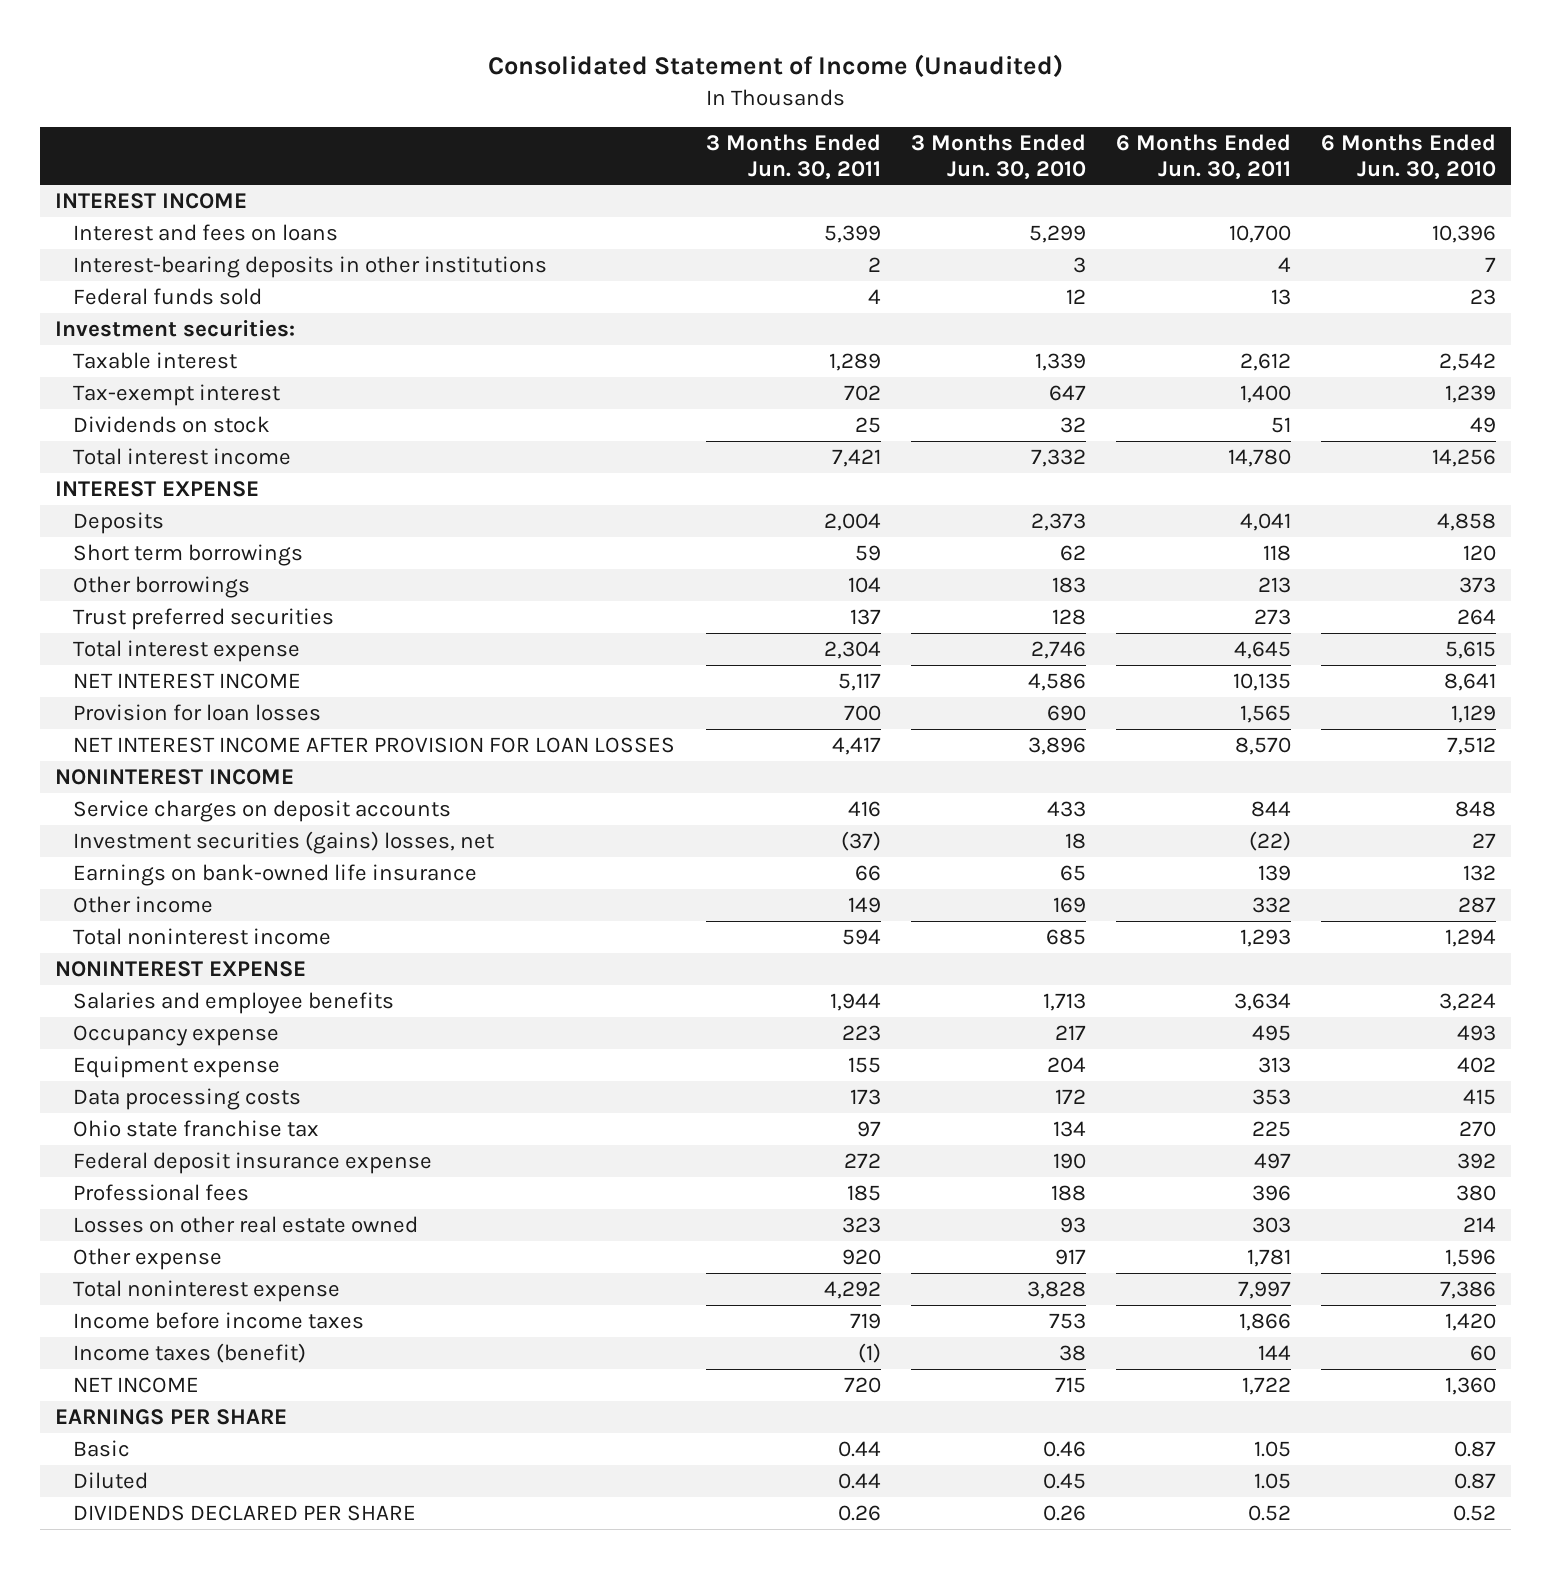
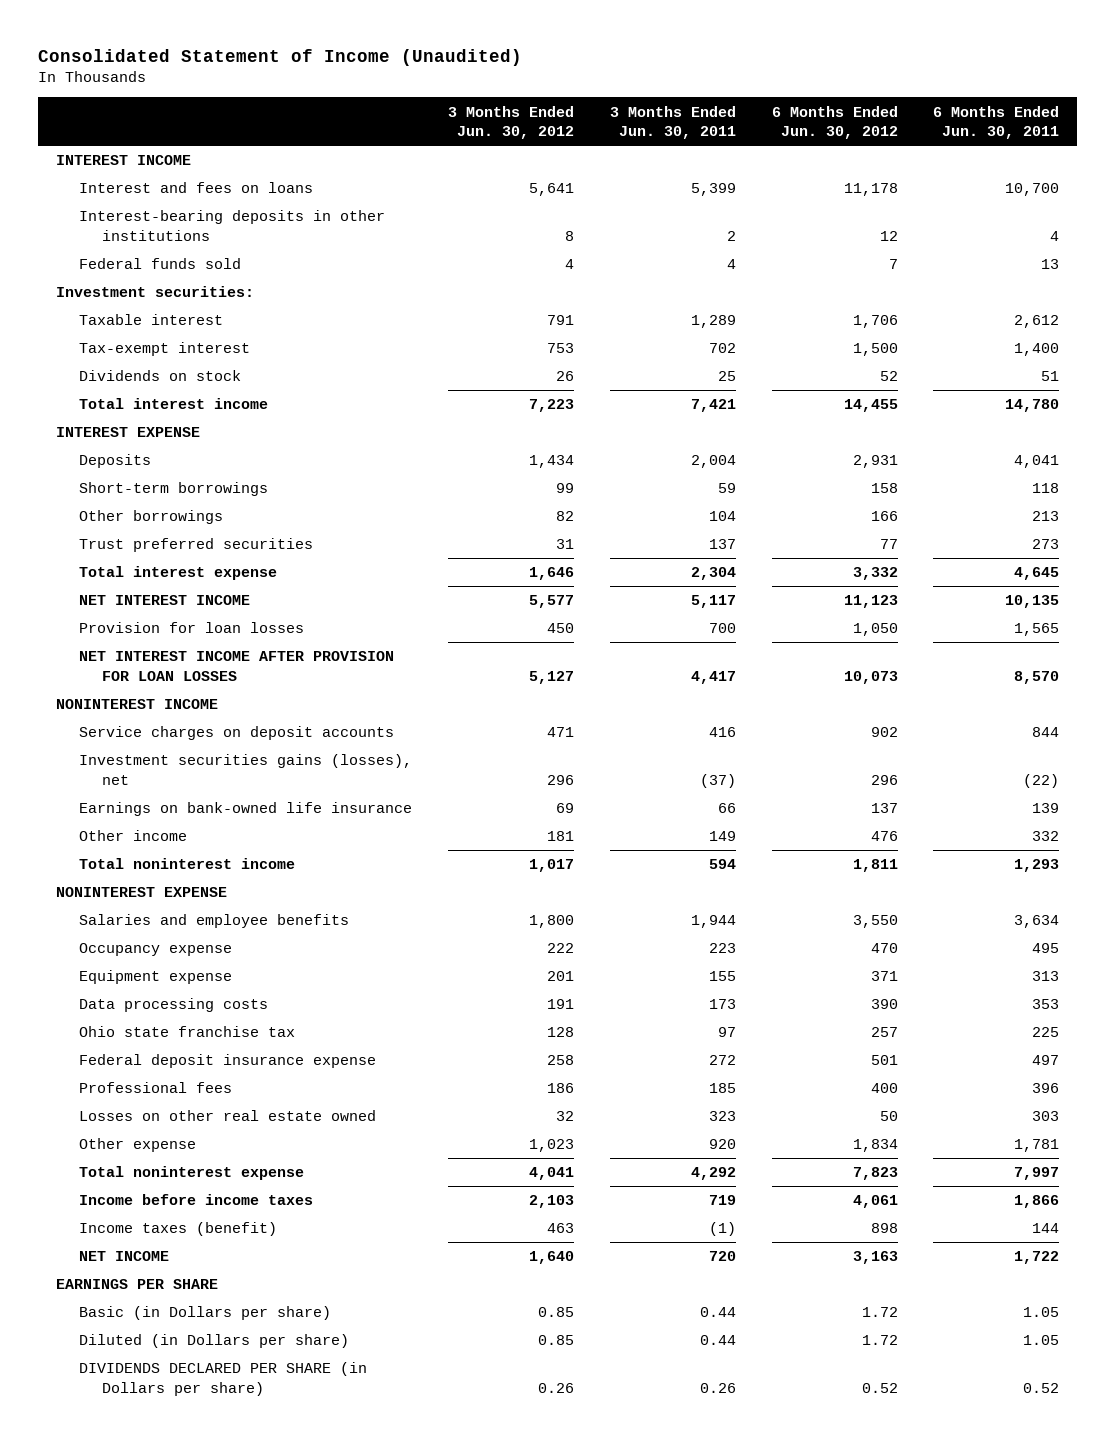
[910,133,1086,180] 3 Months Ended Jun. 30, 2010 -> none
[1321,133,1497,180] 6 Months Ended Jun. 30, 2010 -> none
none -> [447,105,574,140] 3 Months Ended Jun. 30, 2012
none -> [771,105,898,140] 6 Months Ended Jun. 30, 2012
[73,543,304,566] Short term borrowings -> [78,482,268,497] Short-term borrowings
[73,830,495,854] Investment securities (gains) losses, net -> [78,754,412,785] Investment securities gains (losses), net
[73,1439,131,1457] Basic -> [78,1306,331,1321] Basic (in Dollars per share)
[73,1471,149,1489] Diluted -> [78,1334,349,1349] Diluted (in Dollars per share)
[73,1504,417,1521] DIVIDENDS DECLARED PER SHARE -> [78,1362,367,1396] DIVIDENDS DECLARED PER SHARE (in Dollars per share)

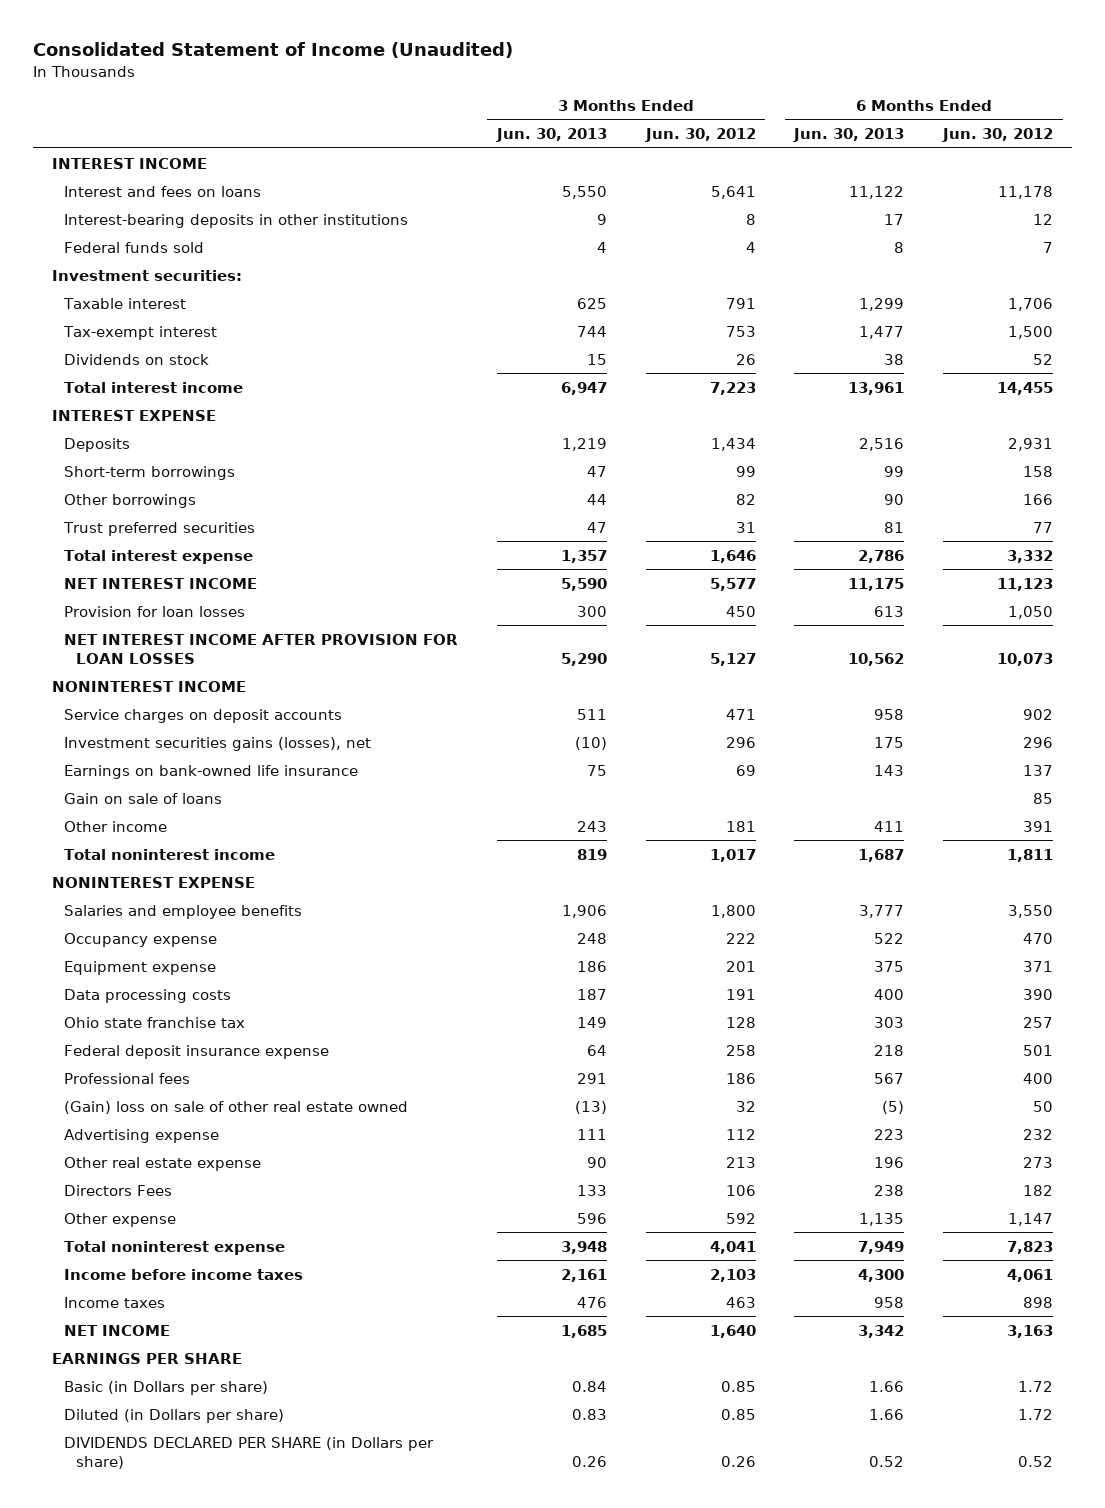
[609,105,736,140] 3 Months Ended Jun. 30, 2011 -> none
[933,105,1060,140] 6 Months Ended Jun. 30, 2011 -> none
none -> [495,128,607,143] Jun. 30, 2013
none -> [793,128,905,143] Jun. 30, 2013
none -> [64,792,223,804] Gain on sale of loans
[870,831,898,842] 476 -> [1022,820,1053,832] 391
[78,1110,376,1122] Losses on other real estate owned -> [64,1100,409,1114] (Gain) loss on sale of other real estate owned
none -> [64,1128,220,1143] Advertising expense
none -> [64,1156,262,1171] Other real estate expense
none -> [64,1184,173,1196] Directors Fees
[528,1139,574,1153] 1,023 -> [725,1212,756,1224] 592
[852,1139,898,1153] 1,834 -> [1007,1212,1053,1226] 1,147
[78,1222,277,1237] Income taxes (benefit) -> [64,1296,166,1308] Income taxes

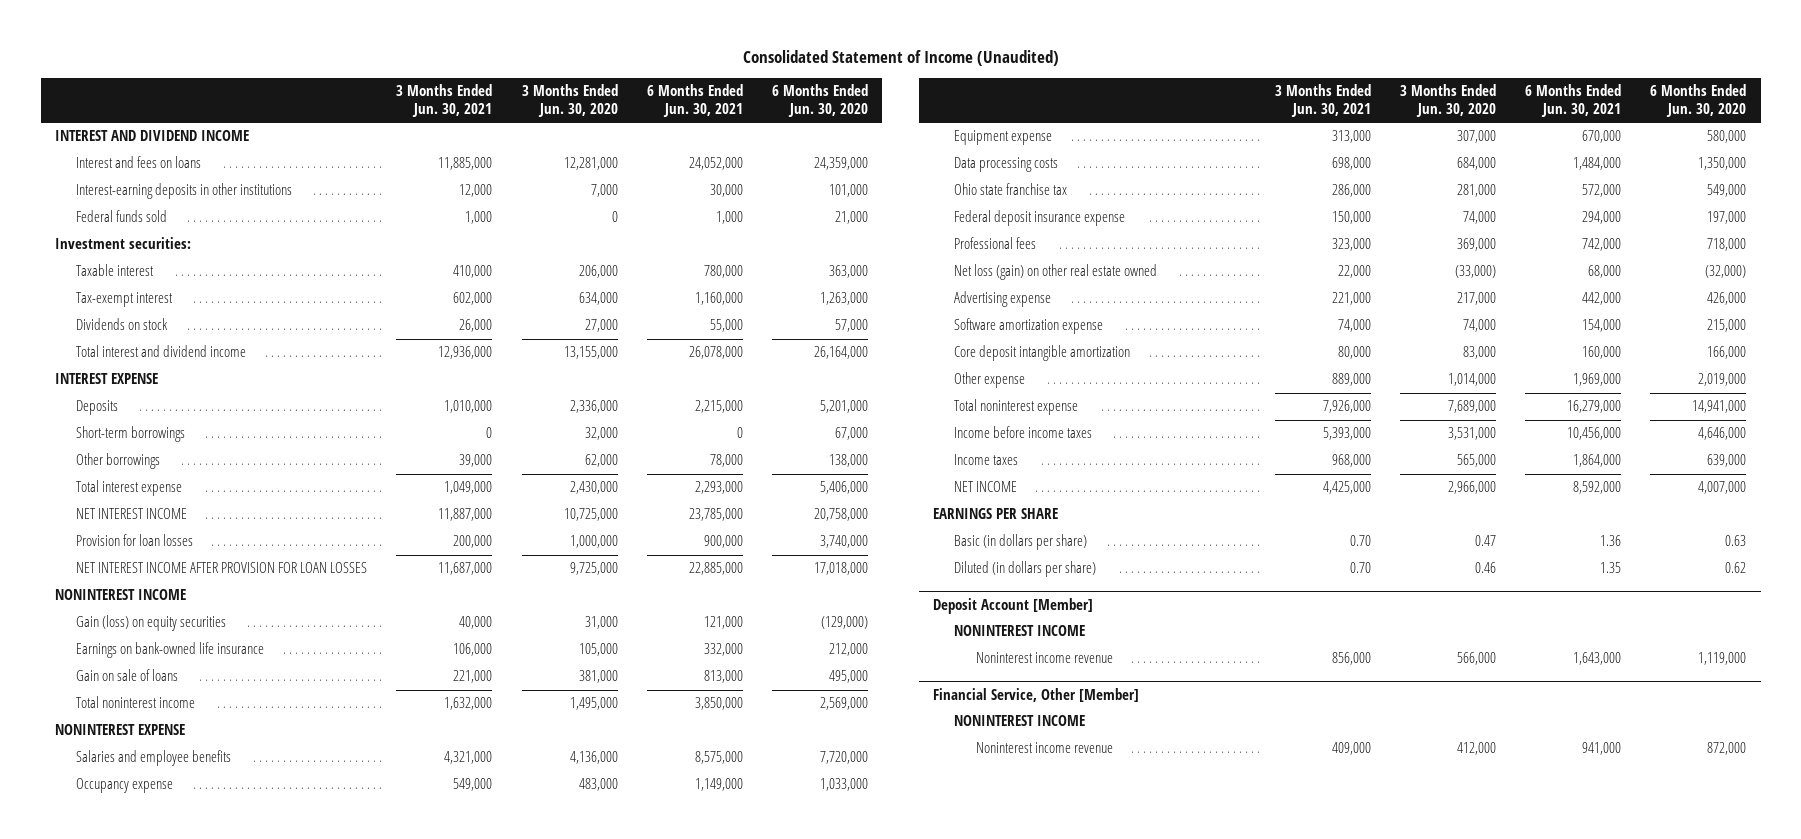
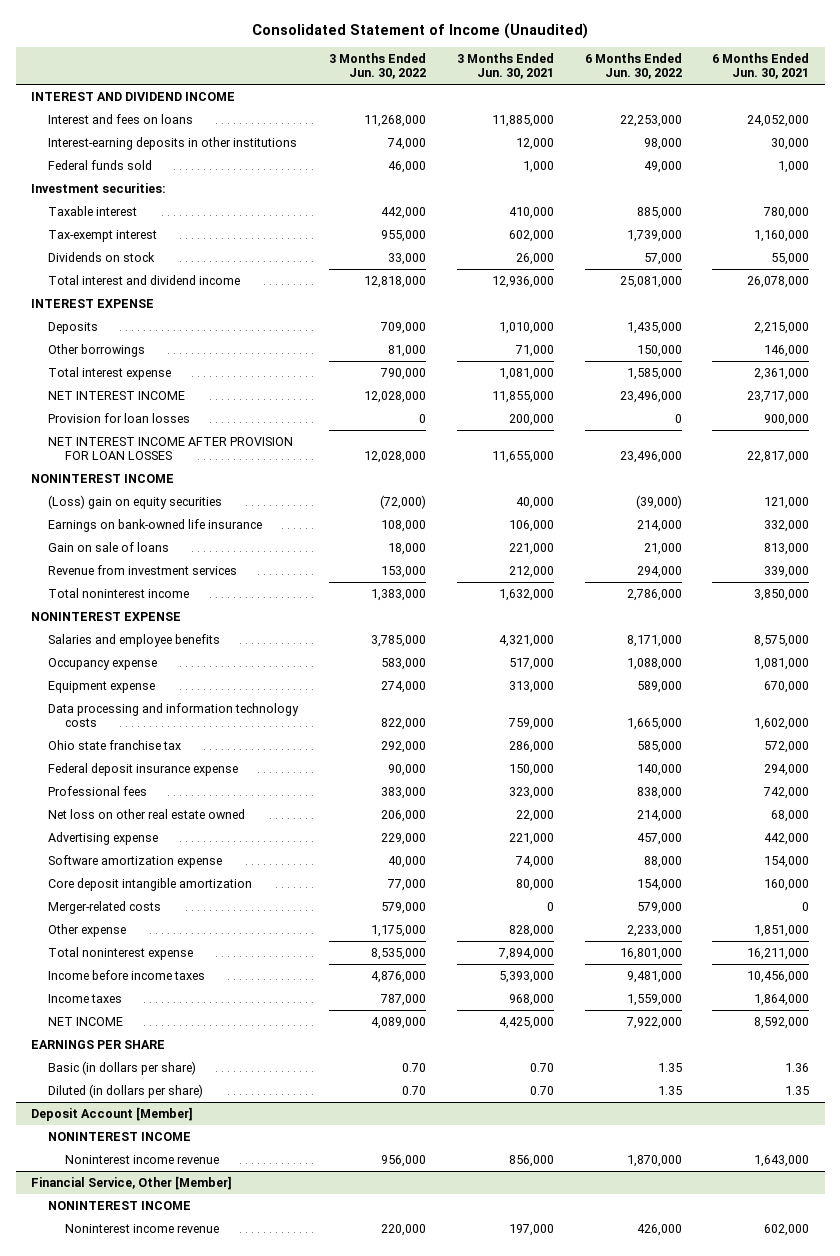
[521,84,618,118] 3 Months Ended Jun. 30, 2020 -> none
[771,84,868,118] 6 Months Ended Jun. 30, 2020 -> none
none -> [329,53,427,80] 3 Months Ended Jun. 30, 2022
none -> [584,53,682,80] 6 Months Ended Jun. 30, 2022
[76,426,186,443] Short-term borrowings -> none
[459,454,493,468] 39,000 -> [514,344,554,357] 71,000
[709,454,743,468] 78,000 -> [764,344,810,357] 146,000
[444,481,493,495] 1,049,000 -> [498,367,554,380] 1,081,000
[694,481,743,495] 2,293,000 -> [754,367,810,380] 2,361,000
[438,508,493,522] 11,887,000 -> [491,390,554,403] 11,855,000
[688,508,743,522] 23,785,000 -> [747,390,810,403] 23,717,000
[438,562,493,576] 11,687,000 -> [491,451,554,464] 11,655,000
[688,562,743,576] 22,885,000 -> [747,451,810,464] 22,817,000
[76,615,227,632] Gain (loss) on equity securities -> [48,494,223,509] (Loss) gain on equity securities
none -> [48,564,238,575] Revenue from investment services
[453,778,493,792] 549,000 -> [508,657,554,670] 517,000
[694,778,743,792] 1,149,000 -> [754,657,810,670] 1,081,000
[954,157,1059,173] Data processing costs -> [48,702,300,728] Data processing and information technology costs
[1331,157,1371,171] 698,000 -> [507,718,554,731] 759,000
[1572,157,1621,171] 1,484,000 -> [754,718,810,731] 1,602,000
[954,264,1158,281] Net loss (gain) on other real estate owned -> [48,808,246,819] Net loss on other real estate owned
none -> [48,900,162,914] Merger-related costs
[1331,373,1371,387] 889,000 -> [508,924,554,937] 828,000
[1572,373,1621,387] 1,969,000 -> [754,924,810,937] 1,851,000
[1322,400,1371,414] 7,926,000 -> [497,947,554,960] 7,894,000
[1566,400,1621,414] 16,279,000 -> [747,947,810,960] 16,211,000
[1331,742,1371,756] 409,000 -> [508,1223,554,1236] 197,000
[1581,742,1621,756] 941,000 -> [764,1223,810,1236] 602,000

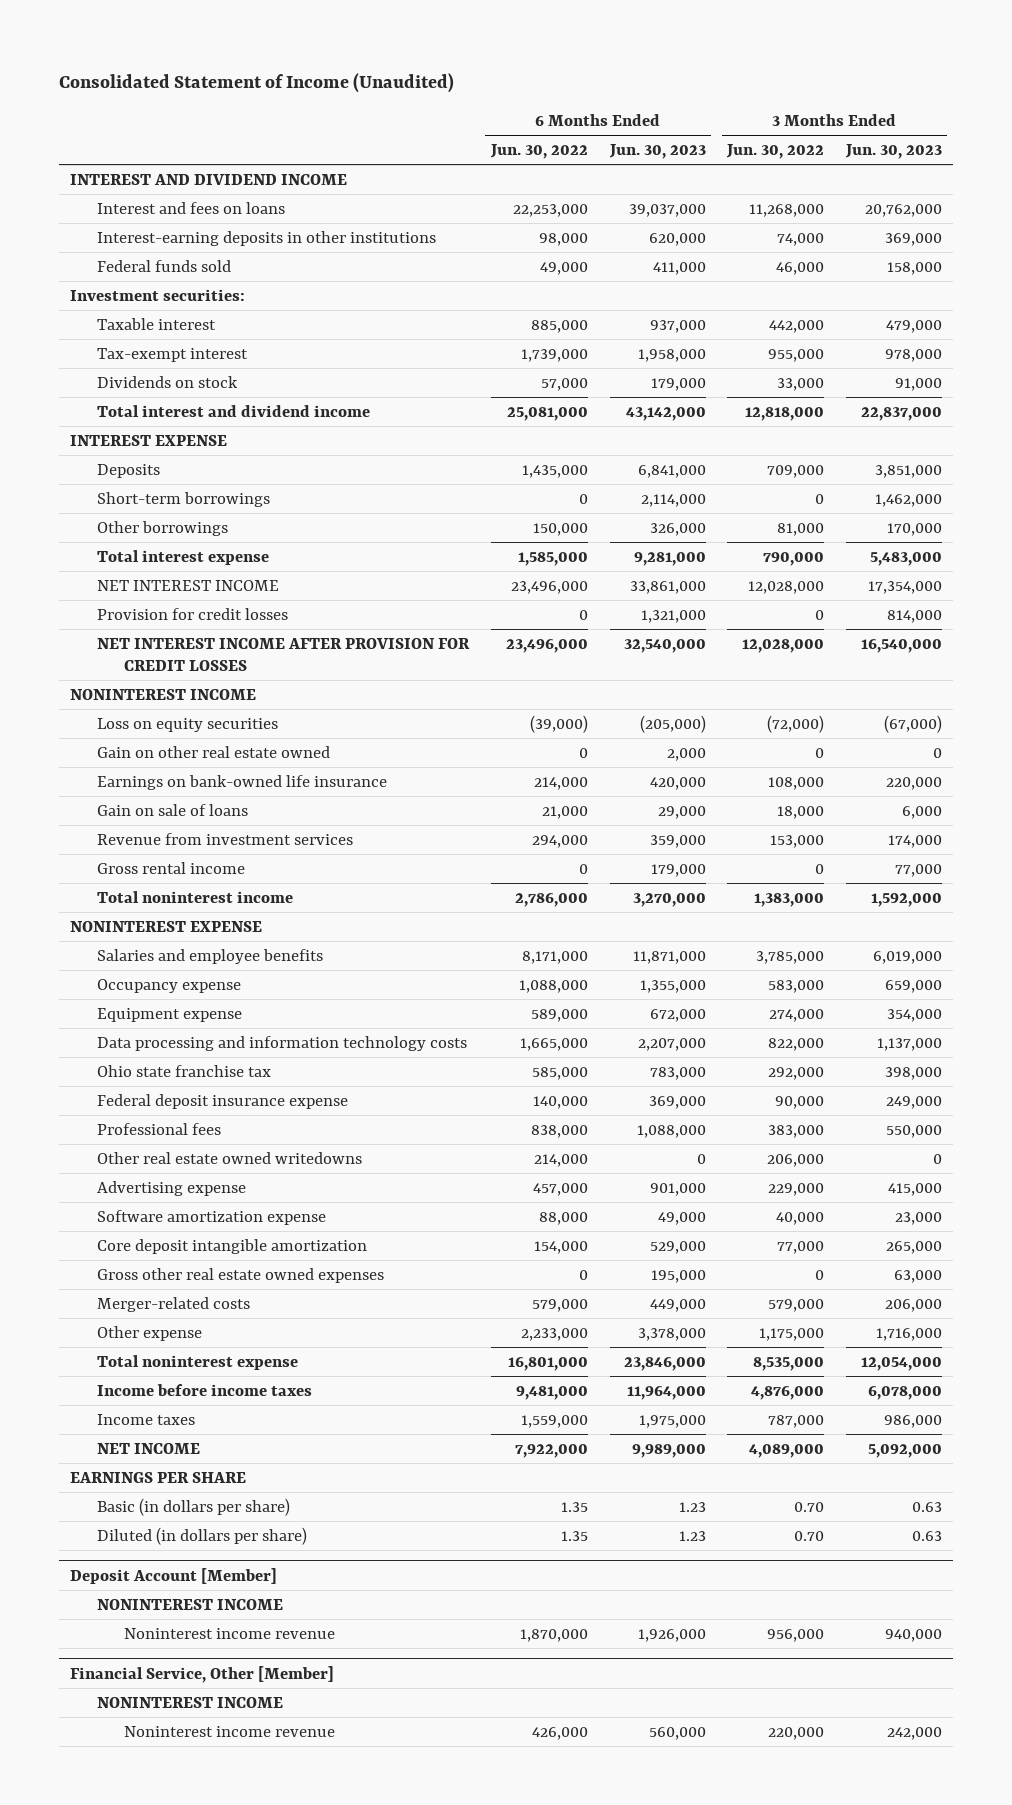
[456,53,554,80] 3 Months Ended Jun. 30, 2021 -> none
[712,53,810,80] 6 Months Ended Jun. 30, 2021 -> none
none -> [608,144,706,160] Jun. 30, 2023
none -> [844,144,942,160] Jun. 30, 2023
none -> [97,491,271,507] Short-term borrowings
[48,412,191,423] Provision for loan losses -> [97,607,289,620] Provision for credit losses
[48,436,294,461] NET INTEREST INCOME AFTER PROVISION FOR LOAN LOSSES -> [97,637,471,671] NET INTEREST INCOME AFTER PROVISION FOR CREDIT LOSSES
[48,494,223,509] (Loss) gain on equity securities -> [97,717,279,732] Loss on equity securities
none -> [97,745,331,758] Gain on other real estate owned
none -> [97,861,246,874] Gross rental income
[48,808,246,819] Net loss on other real estate owned -> [97,1151,363,1164] Other real estate owned writedowns
none -> [97,1267,385,1283] Gross other real estate owned expenses

